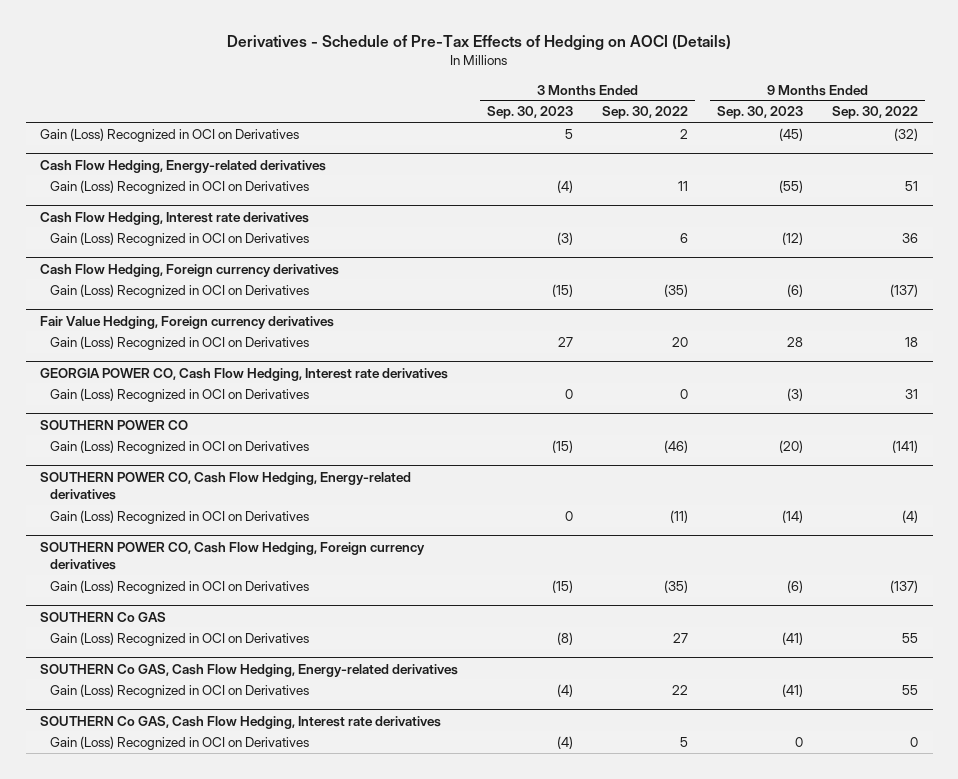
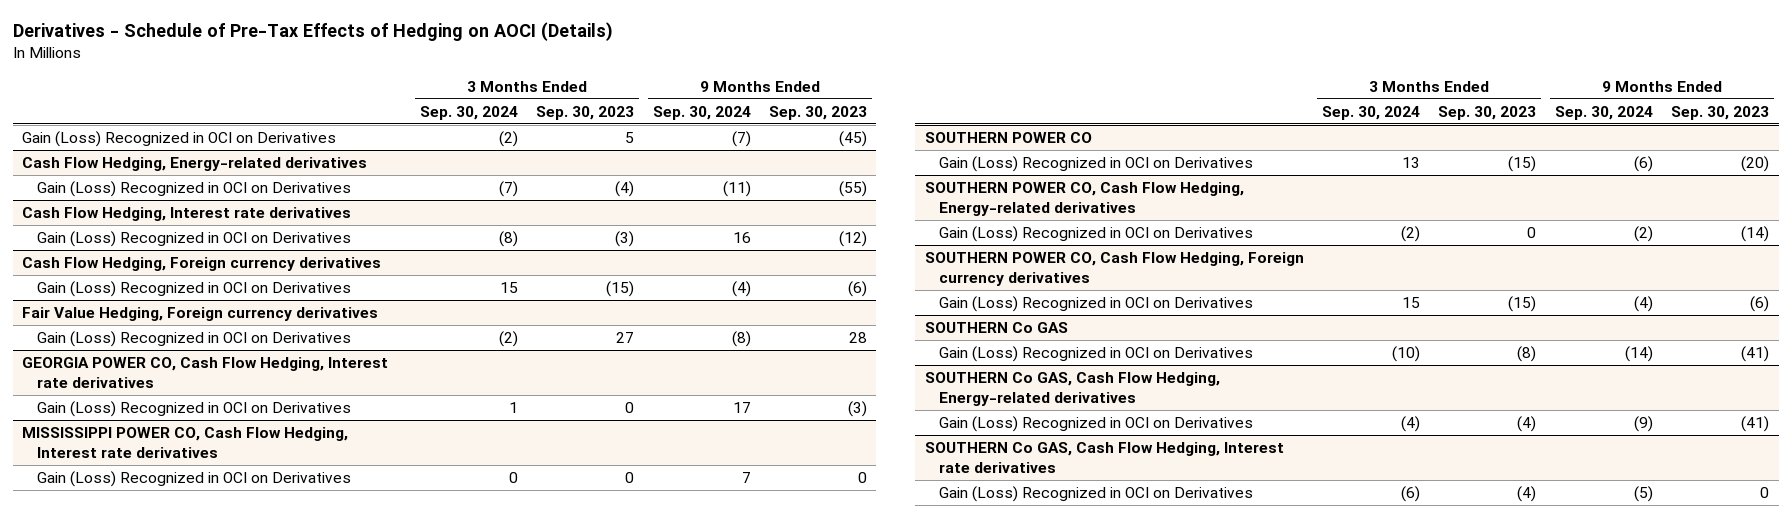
[602,106,689,120] Sep. 30, 2022 -> none
[832,106,919,120] Sep. 30, 2022 -> none
none -> [419,105,518,120] Sep. 30, 2024
none -> [652,105,751,120] Sep. 30, 2024
none -> [22,427,349,459] MISSISSIPPI POWER CO, Cash Flow Hedging, Interest rate derivatives
none -> [36,471,351,488] Gain (Loss) Recognized in OCI on Derivatives

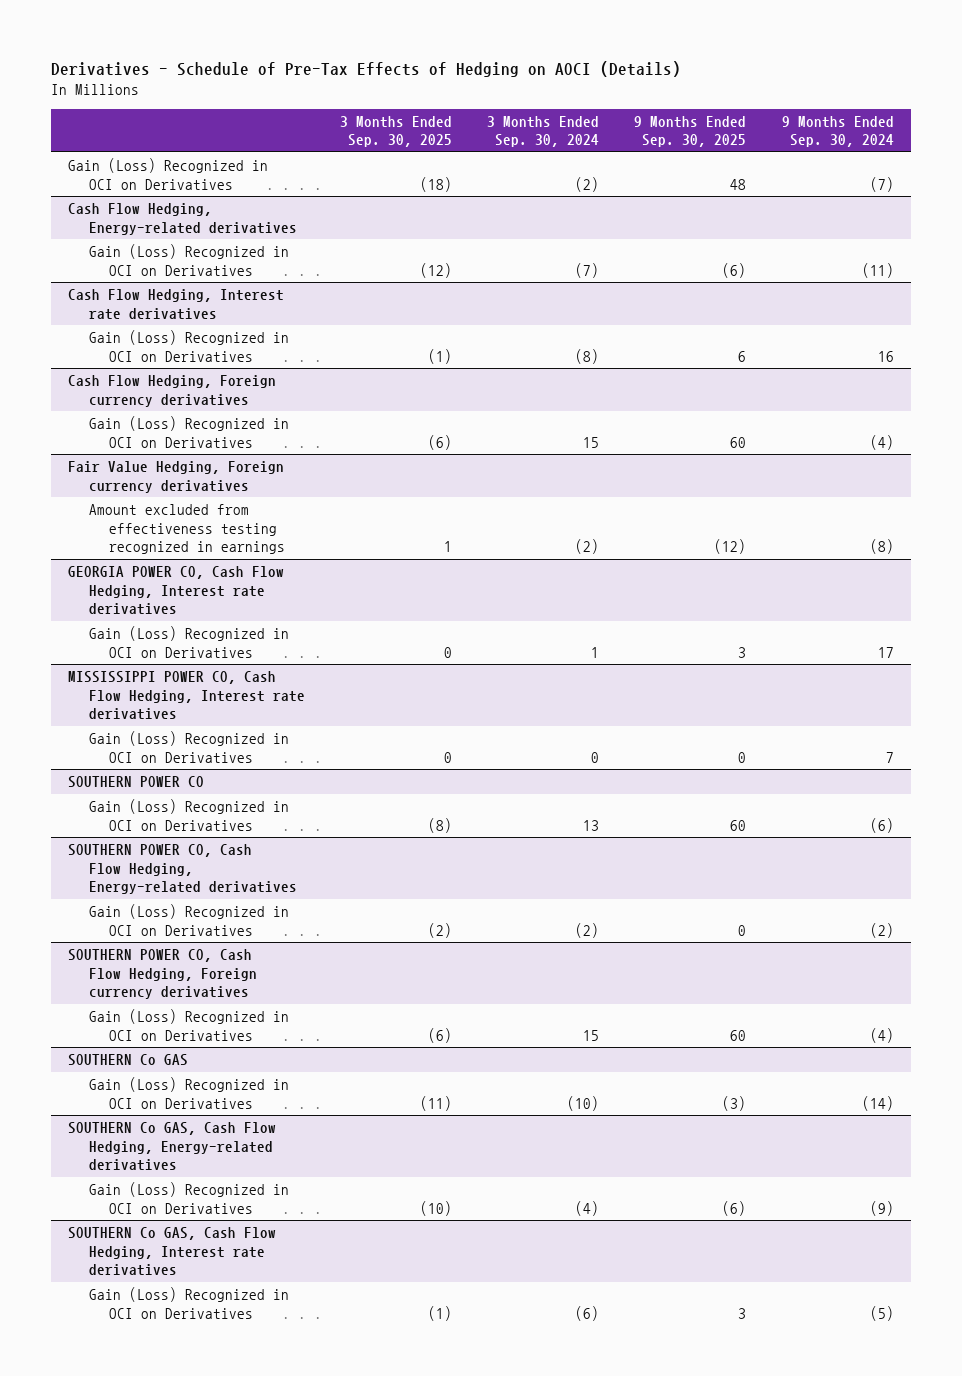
[536,105,635,120] Sep. 30, 2023 -> none
[769,105,868,120] Sep. 30, 2023 -> none
none -> [339,115,452,148] 3 Months Ended Sep. 30, 2025
none -> [634,115,747,148] 9 Months Ended Sep. 30, 2025
[36,331,351,348] Gain (Loss) Recognized in OCI on Derivatives -> none
none -> [88,504,285,554] Amount excluded from effectiveness testing recognized in earnings

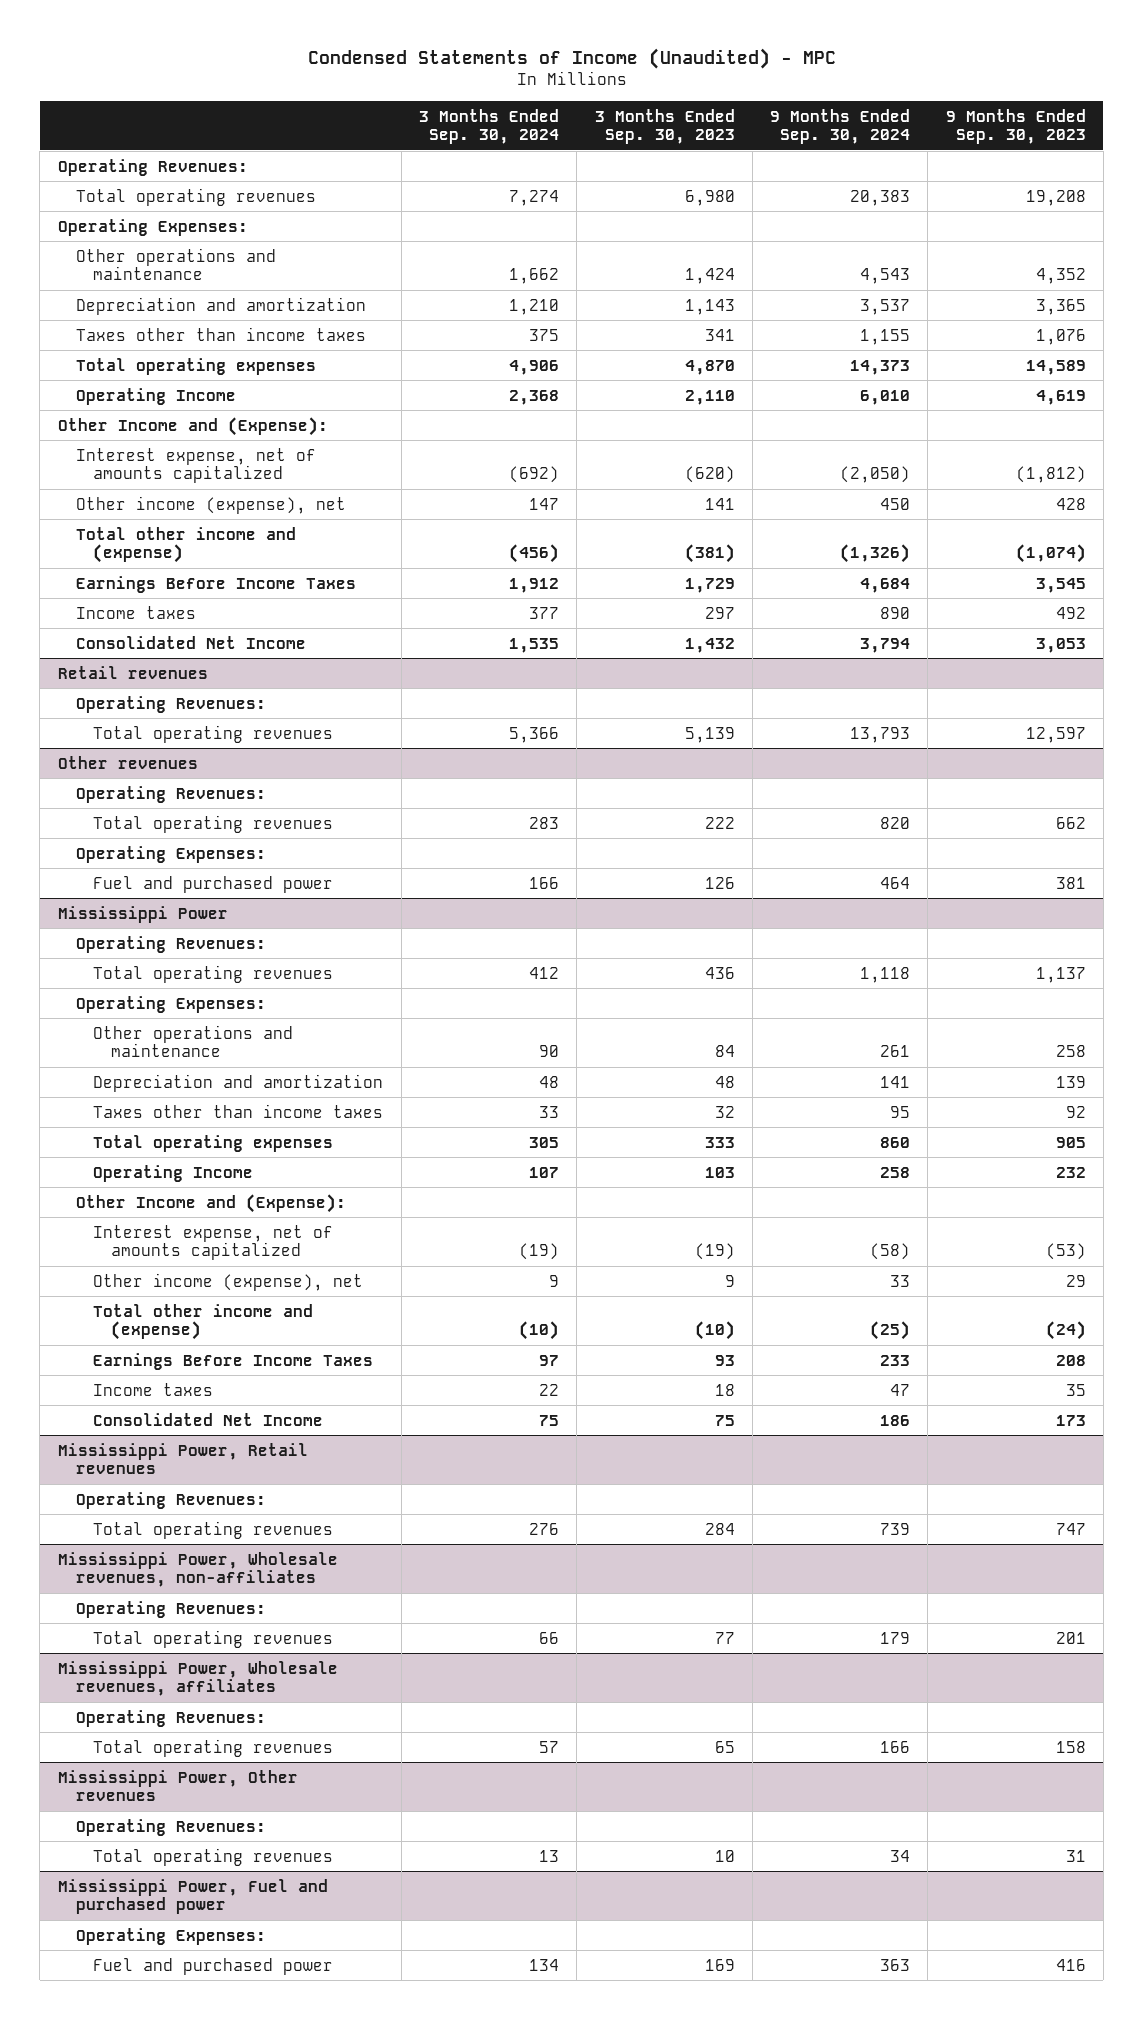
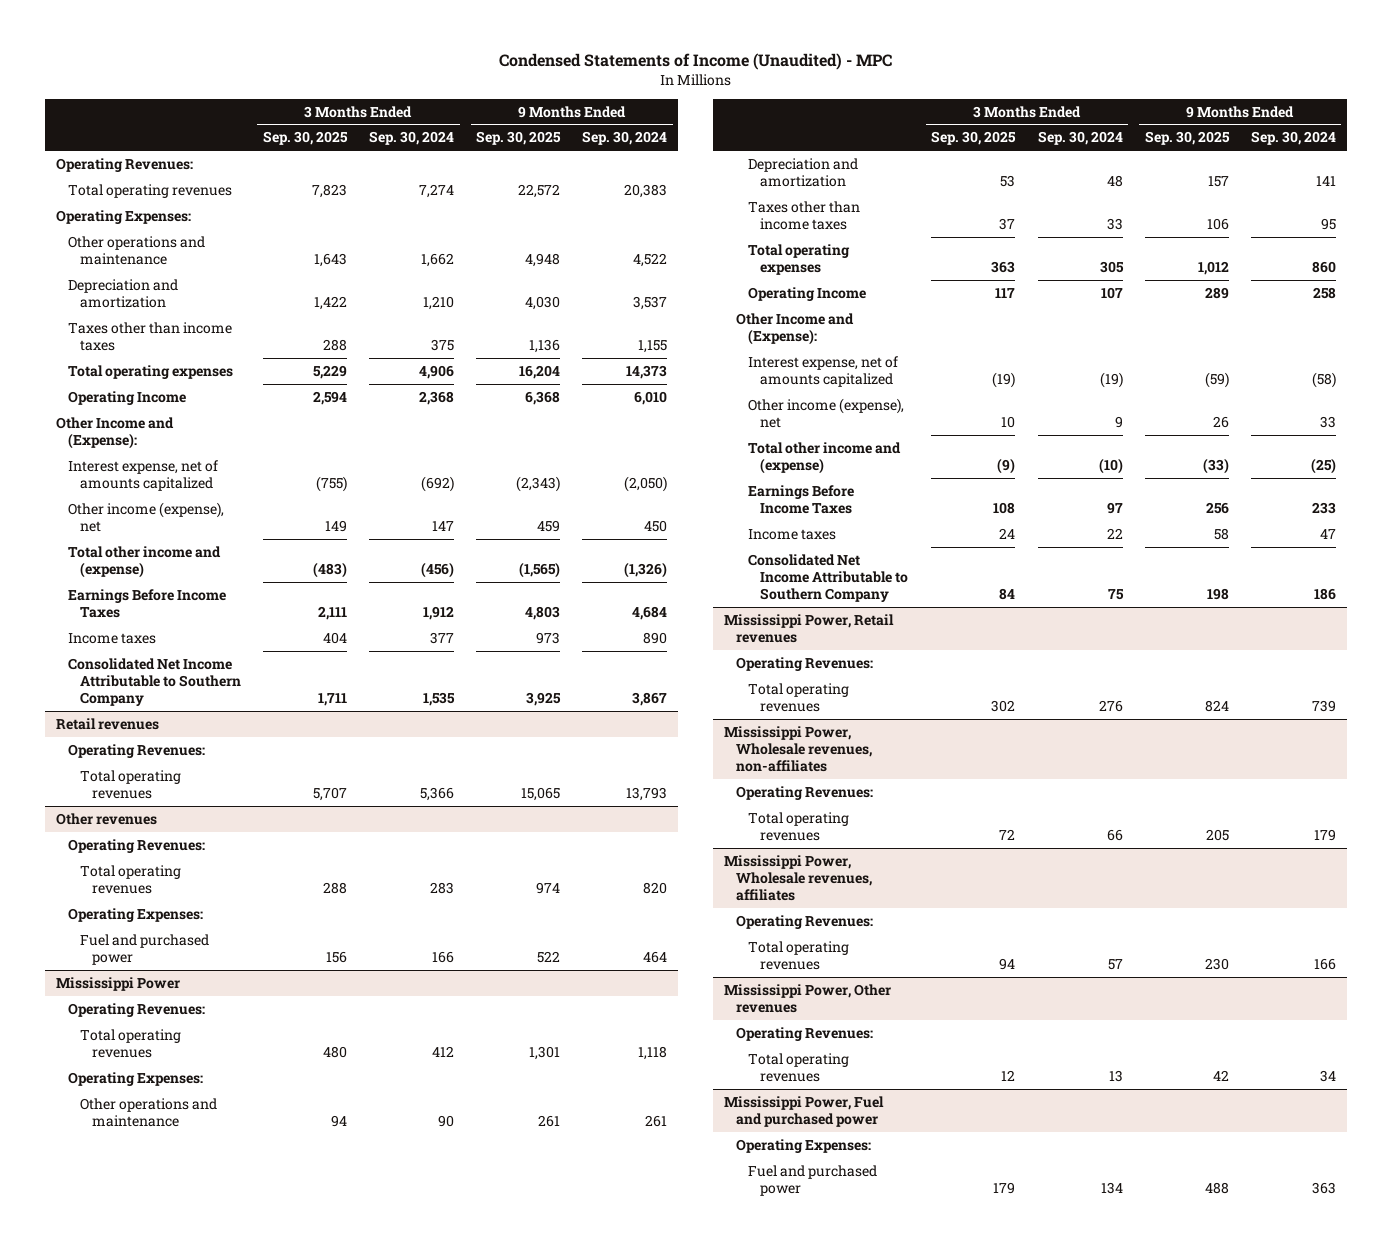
[594,108,735,145] 3 Months Ended Sep. 30, 2023 -> none
[945,108,1086,145] 9 Months Ended Sep. 30, 2023 -> none
none -> [262,131,348,146] Sep. 30, 2025
none -> [476,131,562,146] Sep. 30, 2025
[860,268,911,285] 4,543 -> [633,252,668,267] 4,522
[75,635,306,649] Consolidated Net Income -> none
none -> [67,657,241,706] Consolidated Net Income Attributable to Southern Company
[93,1412,324,1426] Consolidated Net Income -> [748,553,909,602] Consolidated Net Income Attributable to Southern Company

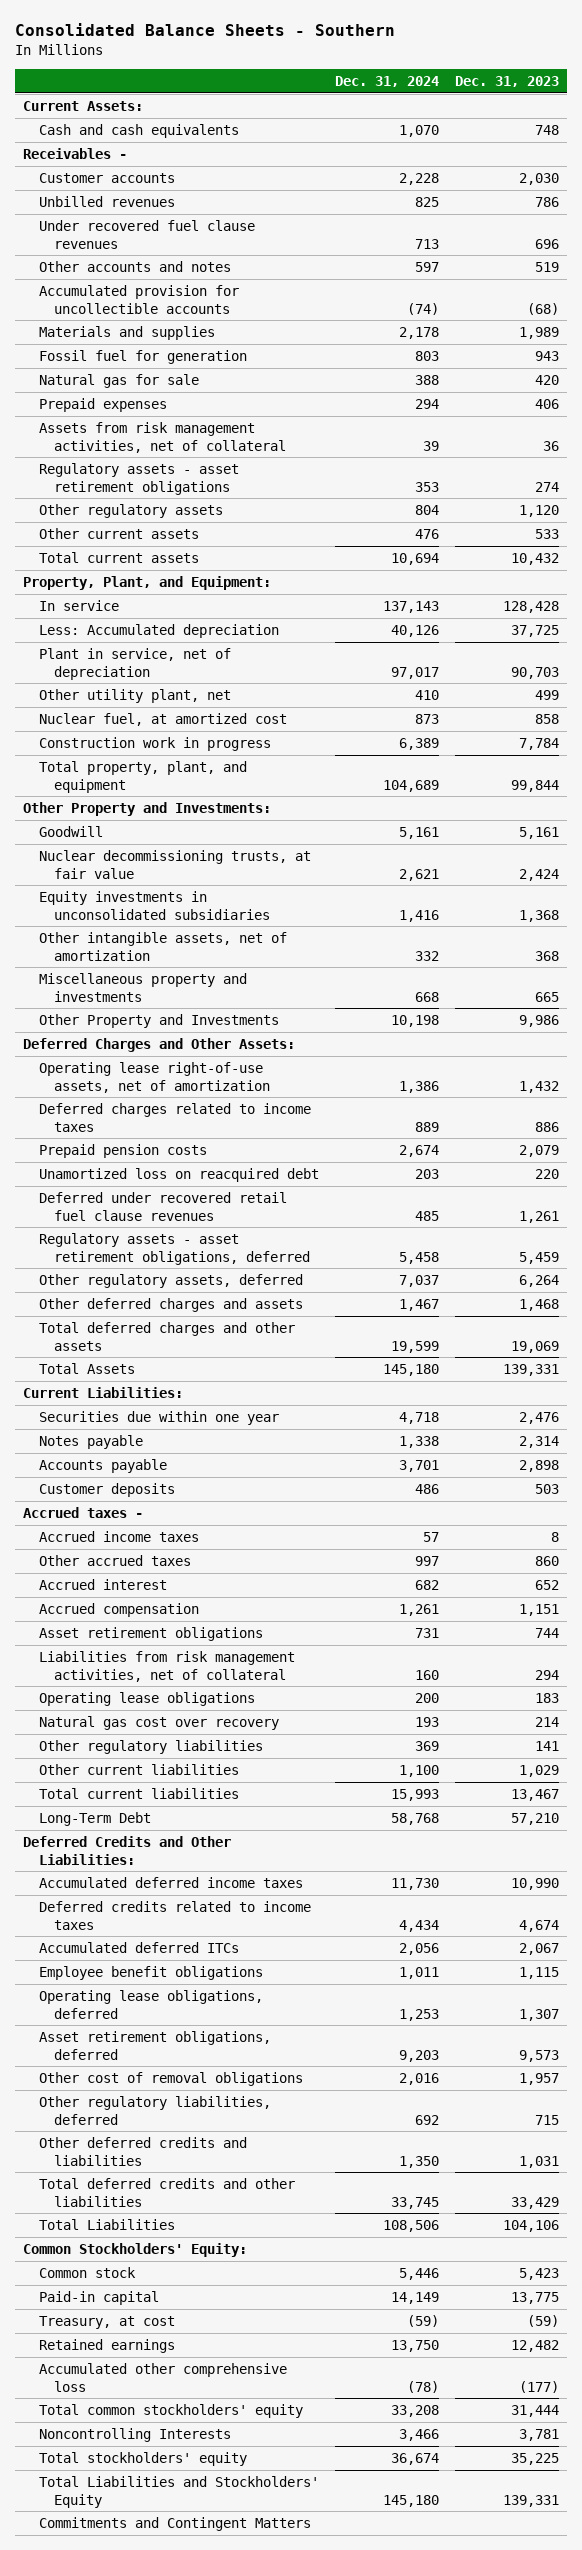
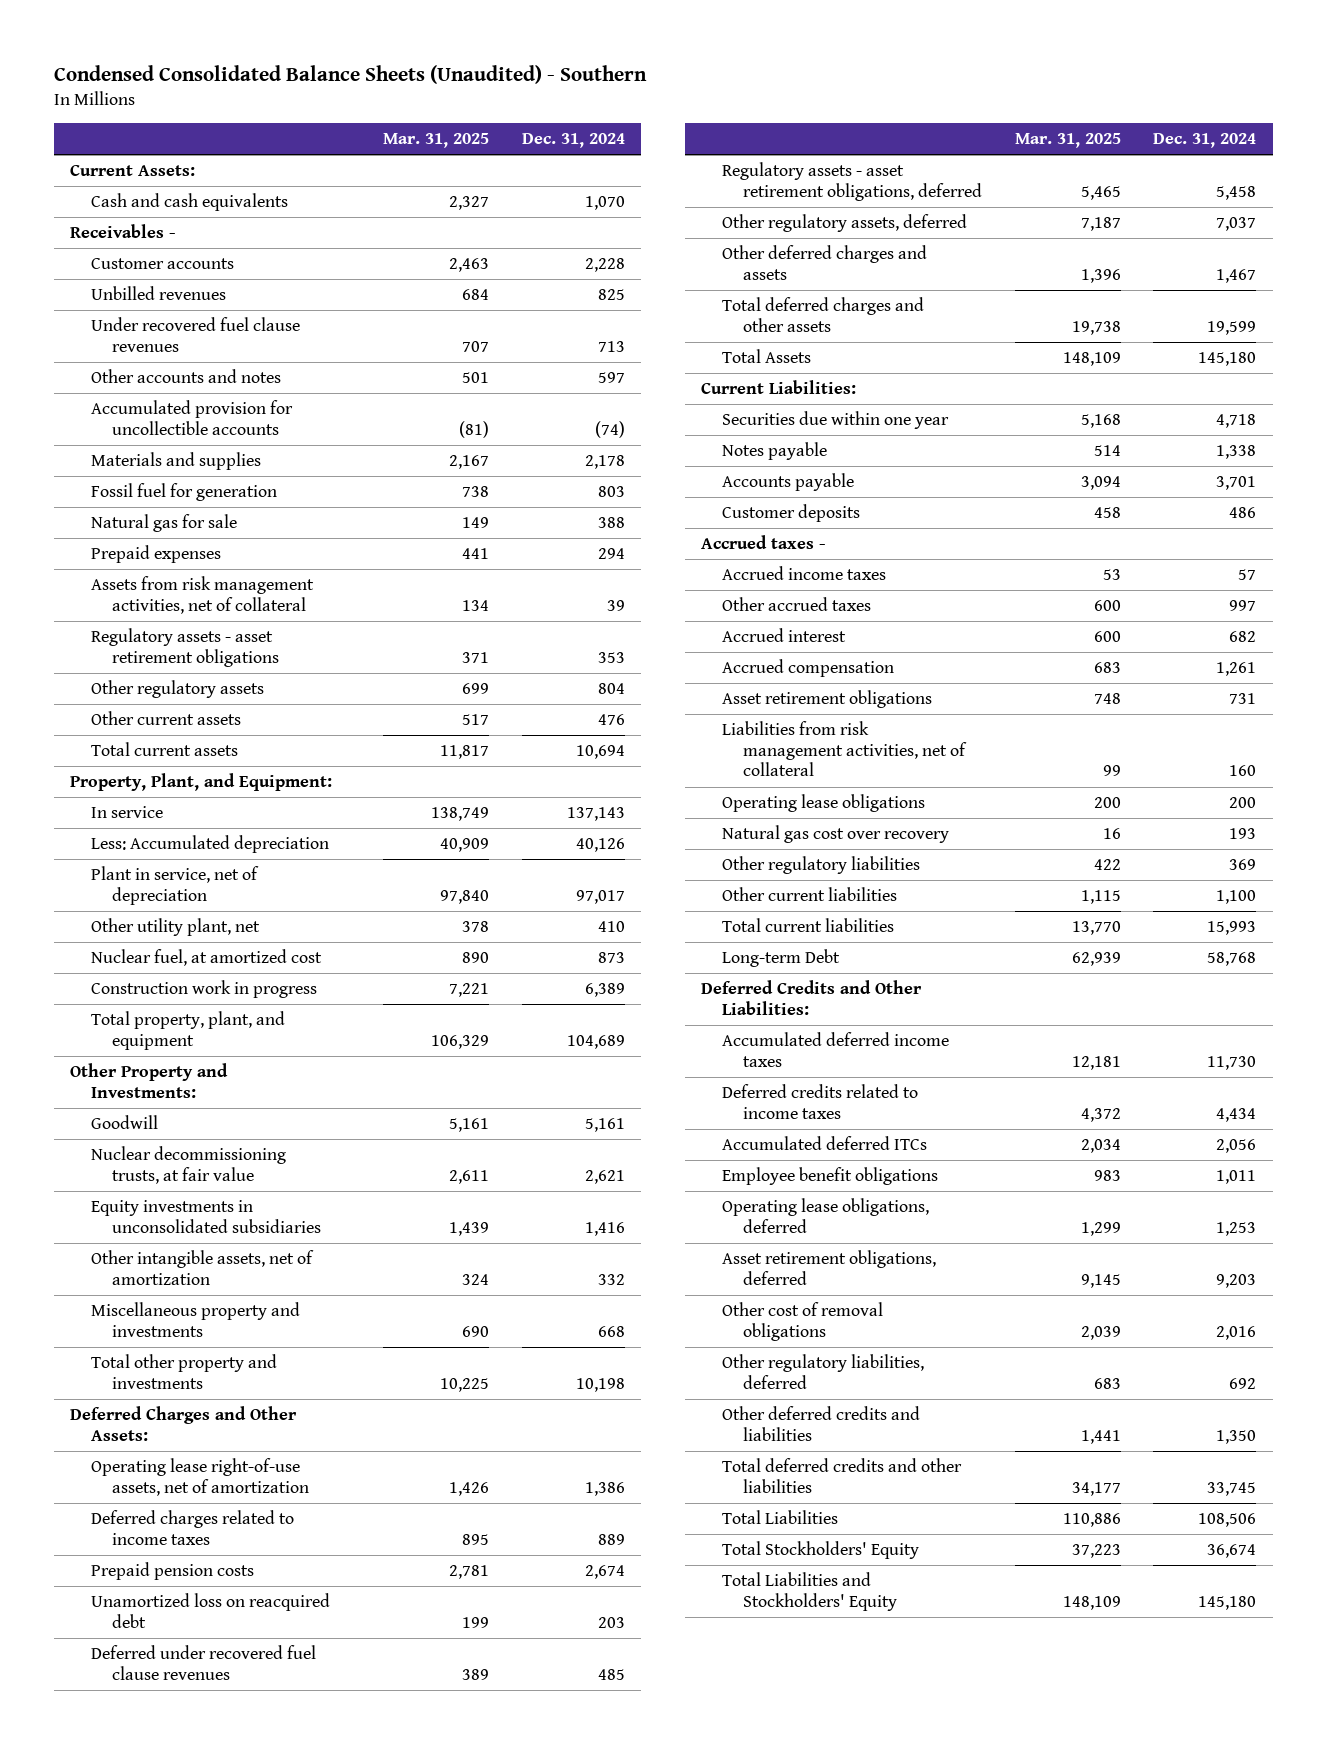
[14,23,395,37] Consolidated Balance Sheets - Southern -> [53,65,647,85] Condensed Consolidated Balance Sheets (Unaudited) - Southern
[455,76,560,88] Dec. 31, 2023 -> none
none -> [383,133,490,149] Mar. 31, 2025
[38,1013,279,1028] Other Property and Investments -> [90,1354,277,1389] Total other property and investments
[38,1191,287,1221] Deferred under recovered retail fuel clause revenues -> [90,1645,316,1680] Deferred under recovered fuel clause revenues
[38,1811,151,1826] Long-Term Debt -> [722,949,841,968] Long-term Debt
[22,2242,247,2257] Common Stockholders' Equity: -> none
[38,2266,136,2278] Common stock -> none
[38,2290,159,2305] Paid-in capital -> none
[38,2315,175,2329] Treasury, at cost -> none
[38,2338,175,2353] Retained earnings -> none
[38,2362,287,2392] Accumulated other comprehensive loss -> none
[38,2403,303,2418] Total common stockholders' equity -> none
[38,2427,231,2442] Noncontrolling Interests -> none
[38,2451,247,2466] Total stockholders' equity -> [722,1541,920,1560] Total Stockholders' Equity
[38,2516,311,2531] Commitments and Contingent Matters -> none

